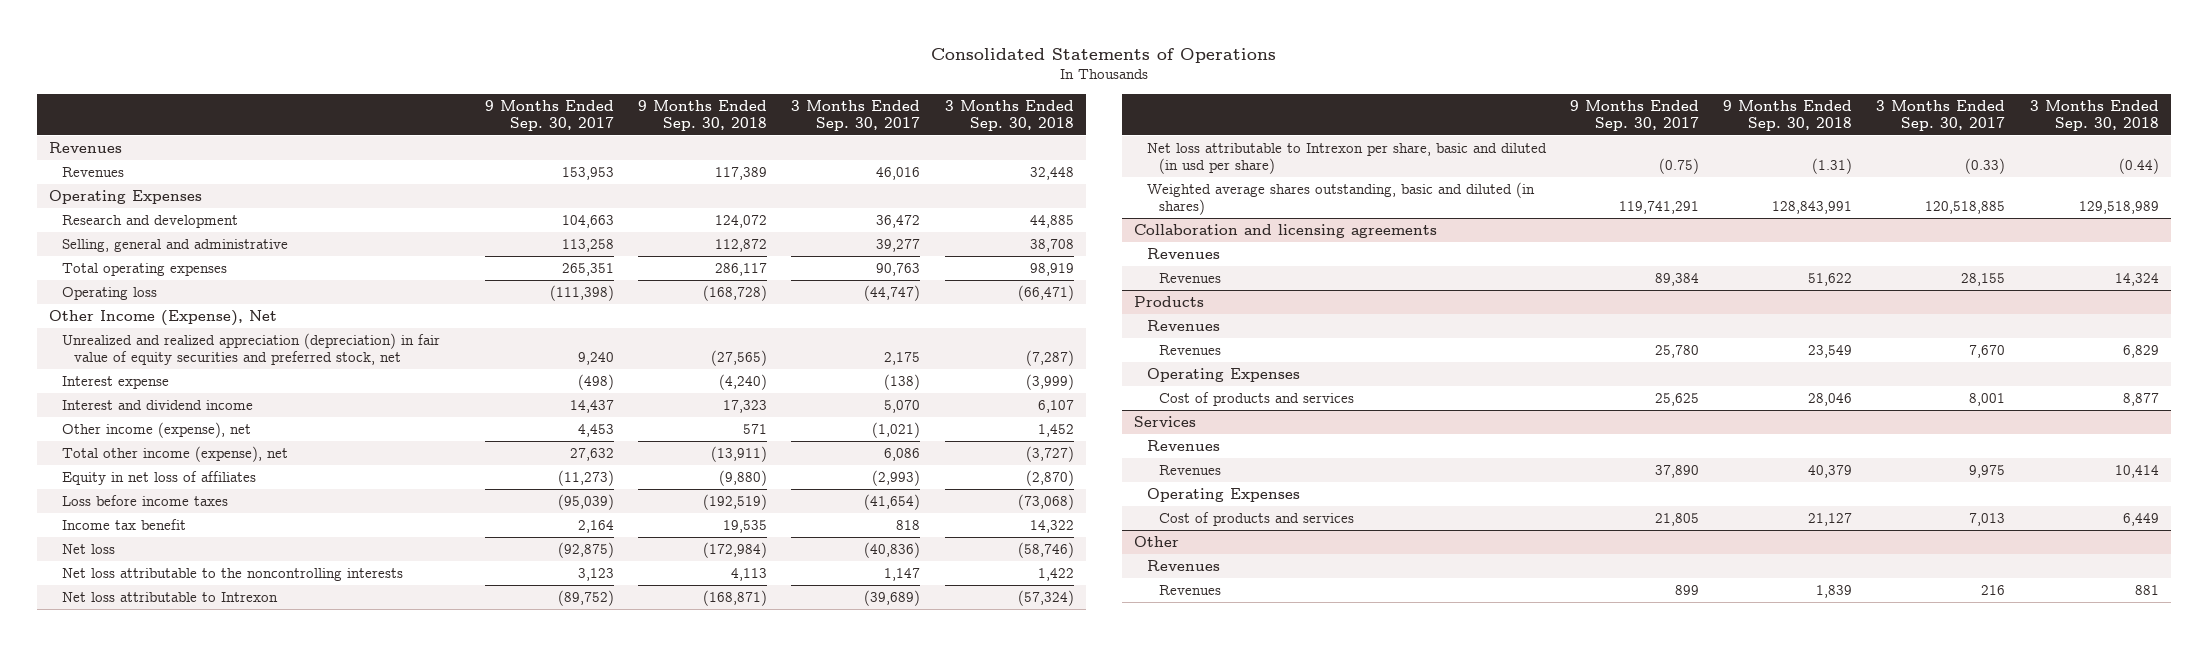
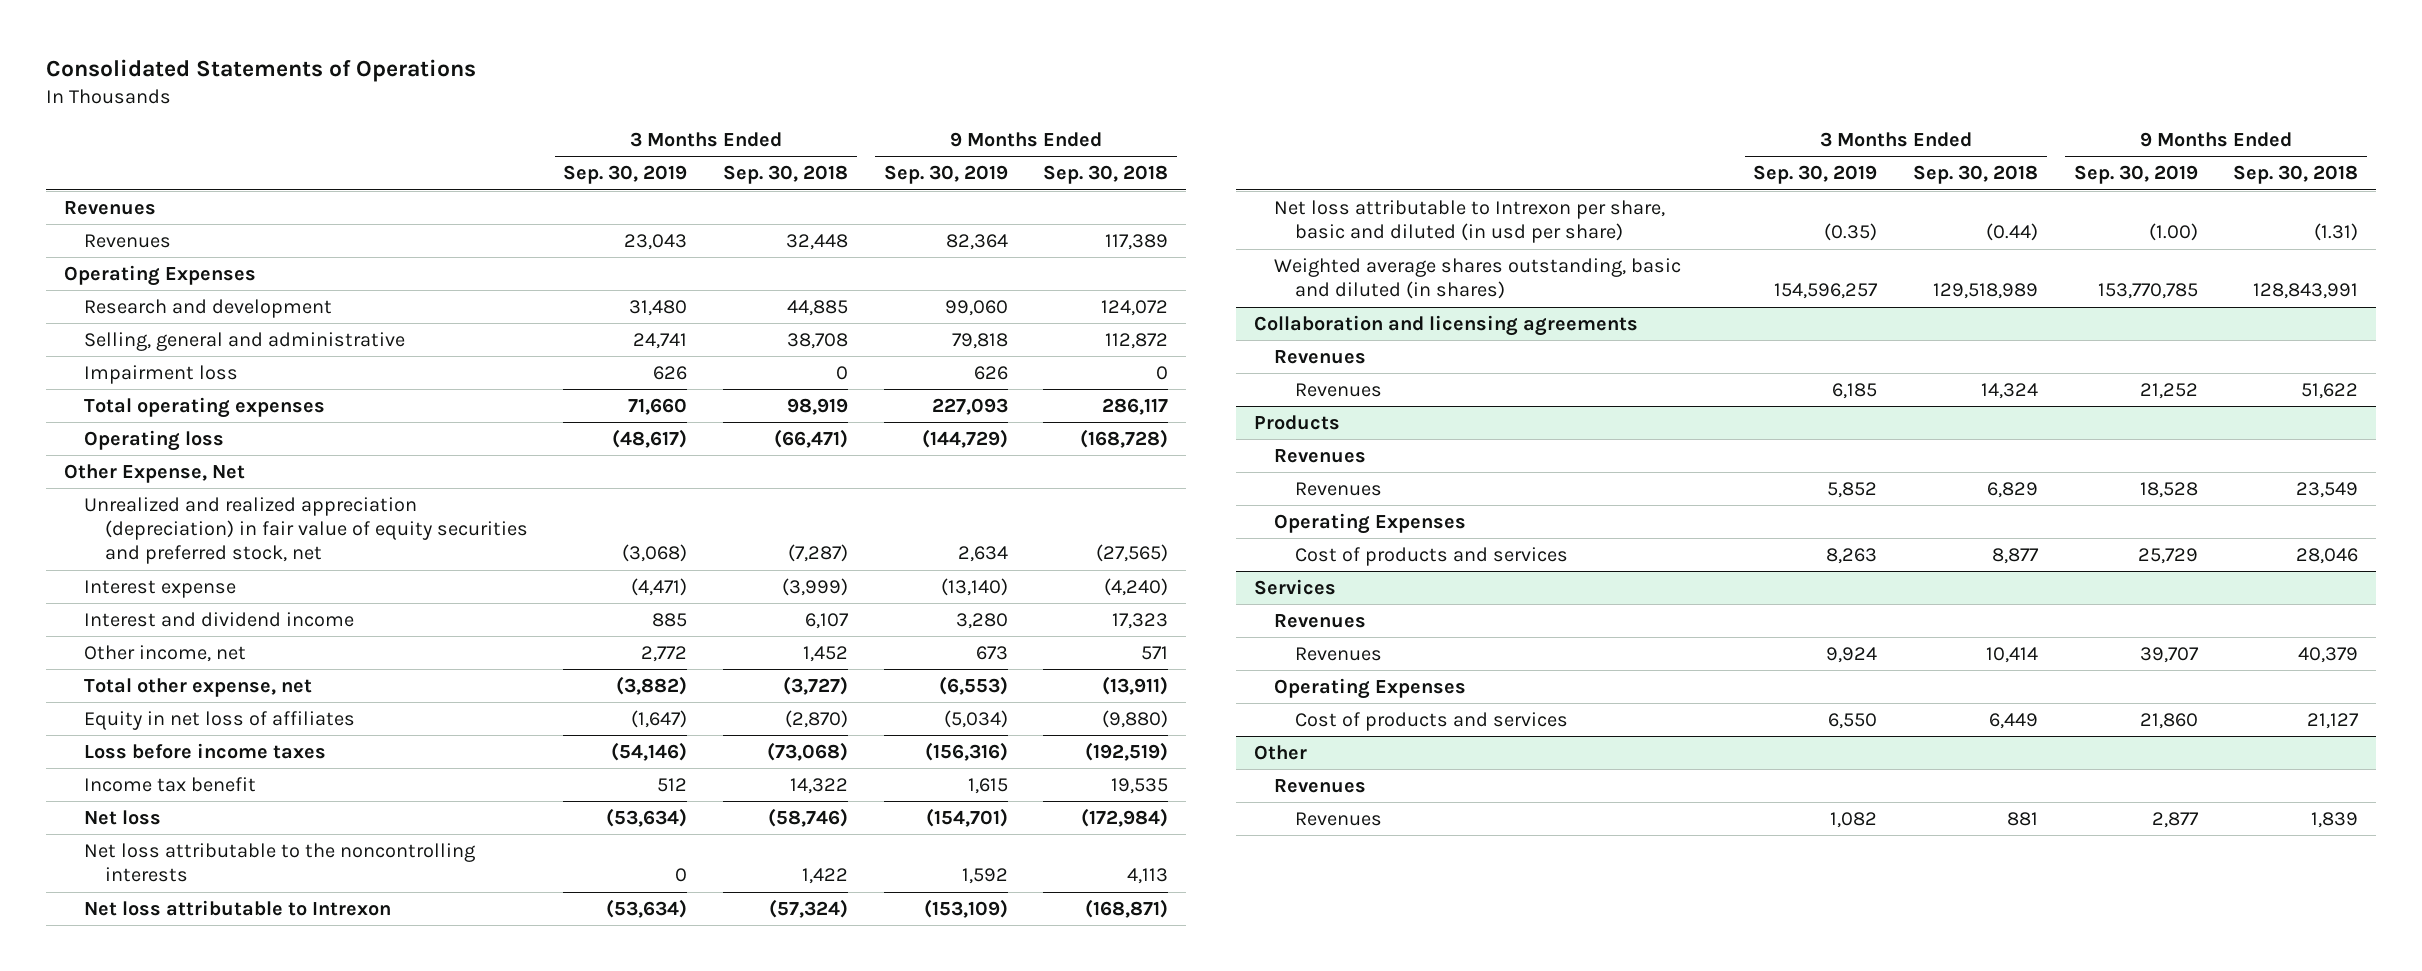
[484,99,614,131] 9 Months Ended Sep. 30, 2017 -> none
[791,99,921,131] 3 Months Ended Sep. 30, 2017 -> none
none -> [563,165,688,185] Sep. 30, 2019
none -> [883,165,1008,185] Sep. 30, 2019
none -> [84,364,239,384] Impairment loss
[49,309,278,326] Other Income (Expense), Net -> [63,463,245,483] Other Expense, Net
[61,421,251,438] Other income (expense), net -> [84,644,247,662] Other income, net
[61,445,288,462] Total other income (expense), net -> [84,677,313,697] Total other expense, net

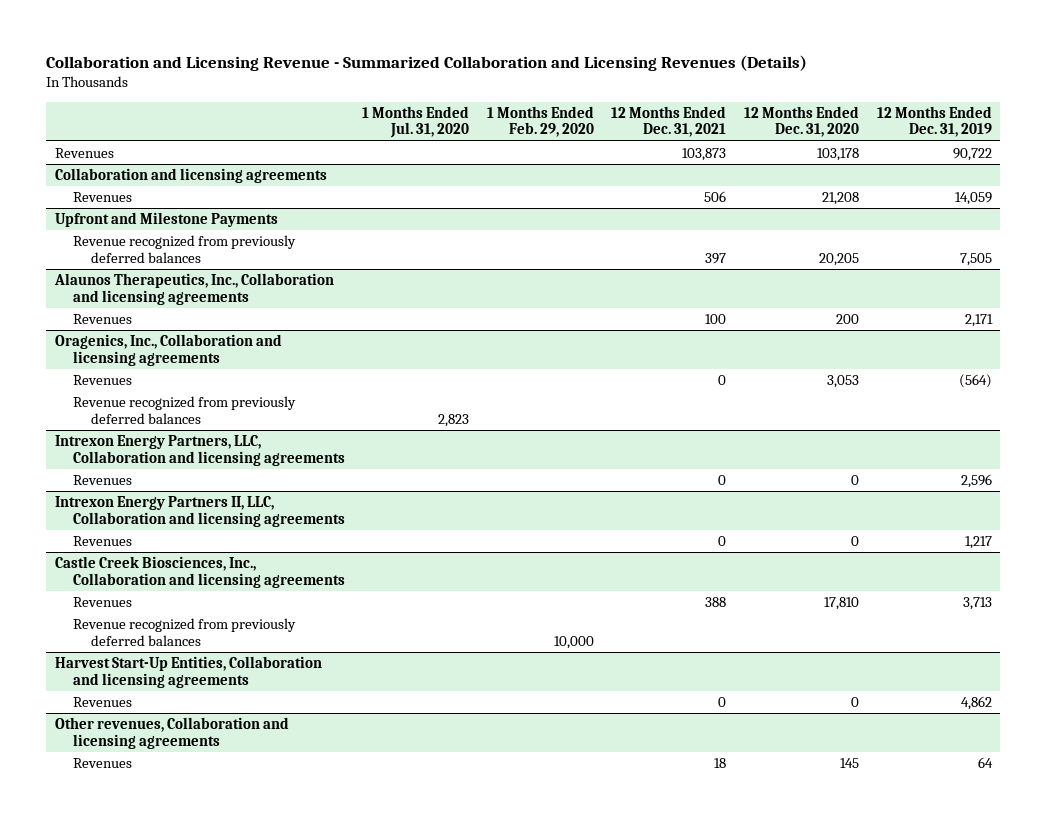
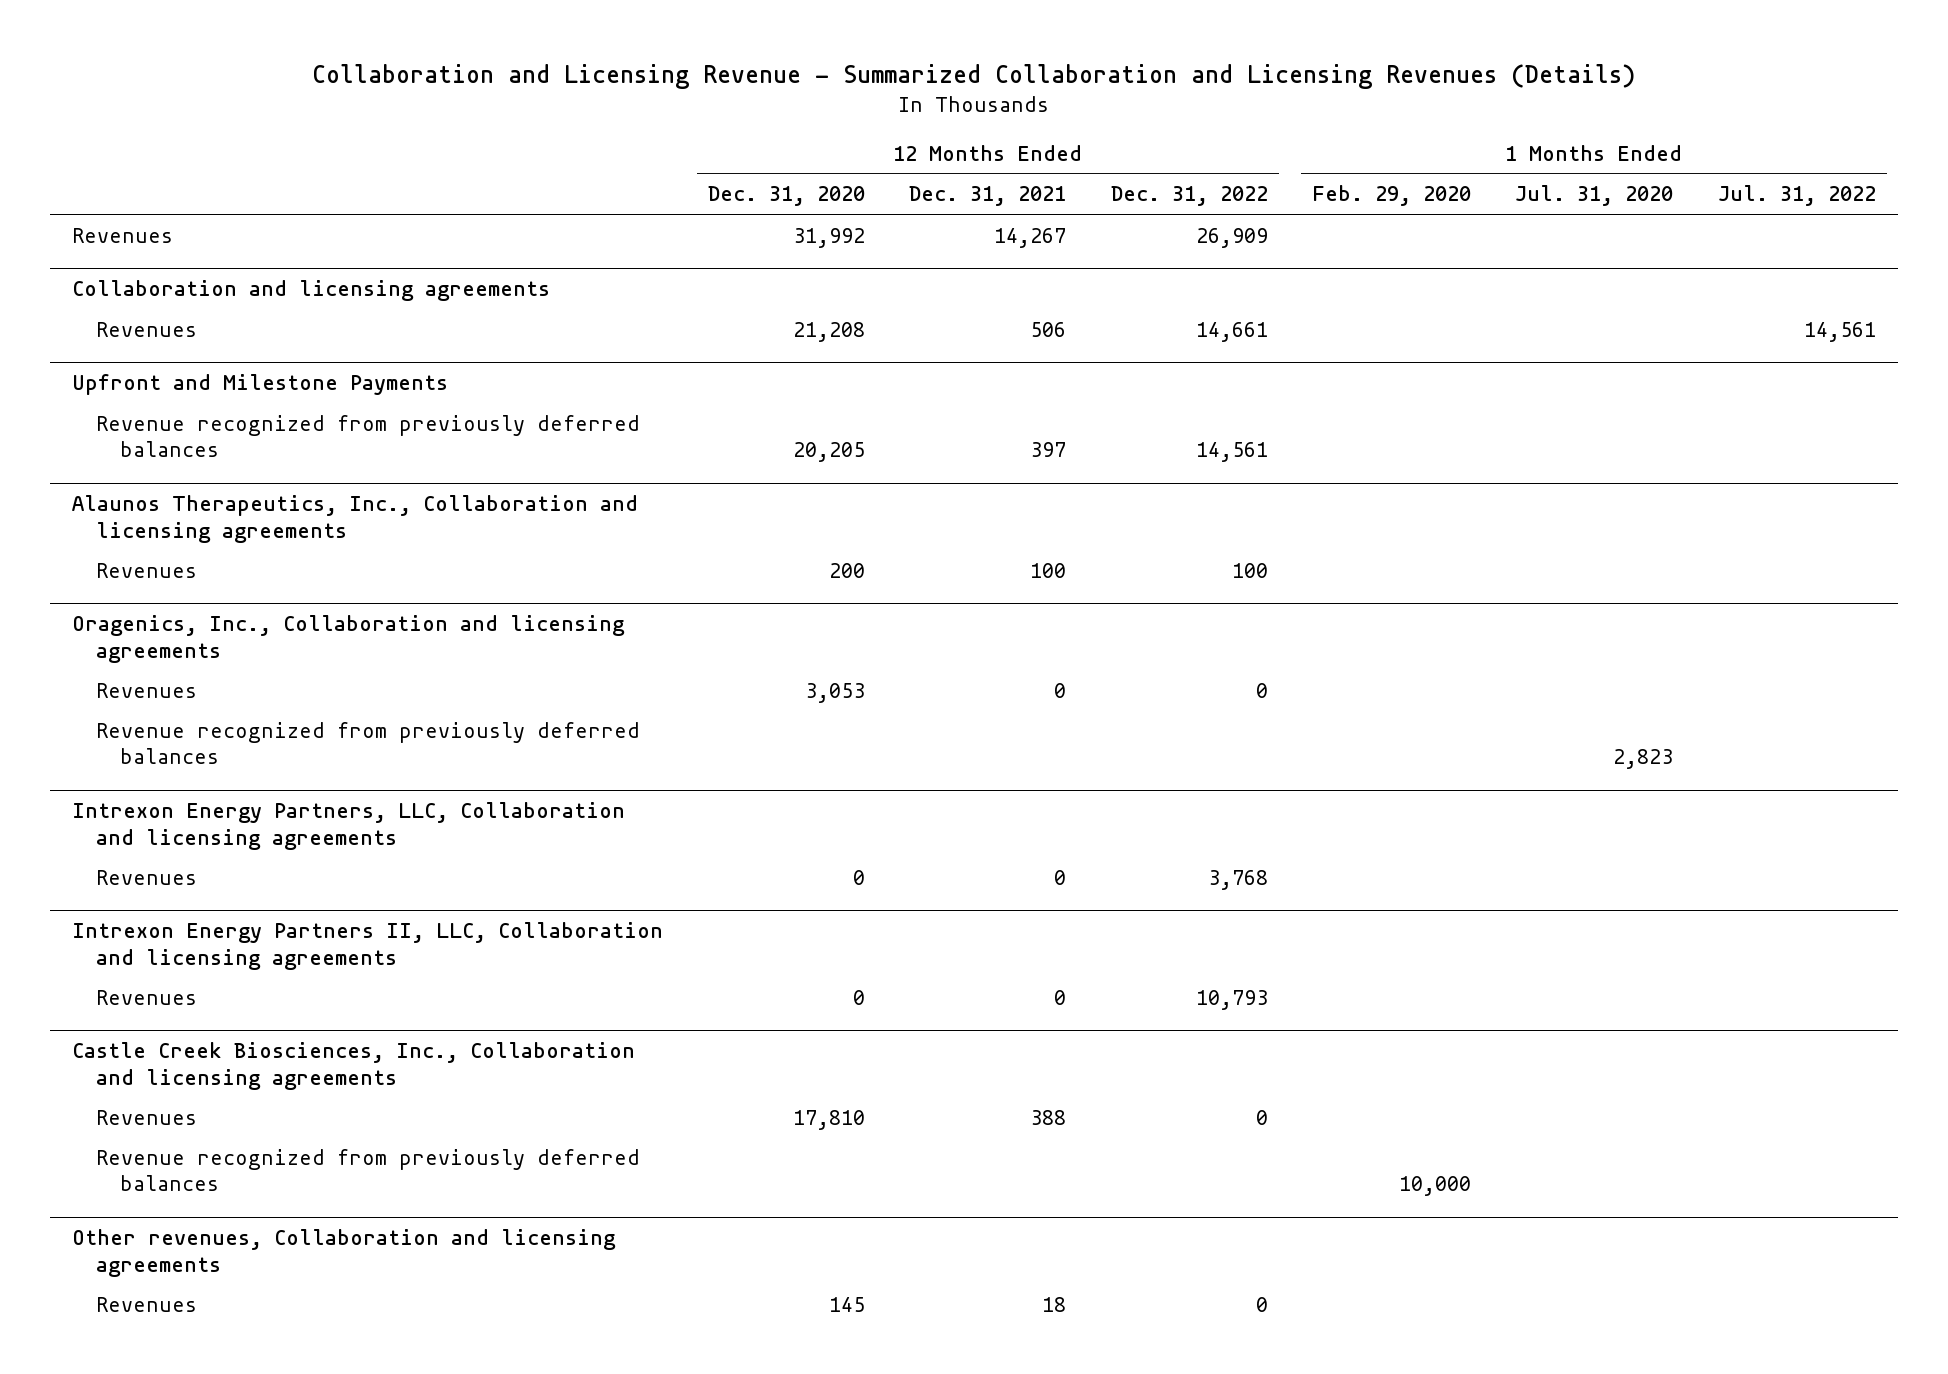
[876,105,992,138] 12 Months Ended Dec. 31, 2019 -> none
none -> [1110,186,1268,207] Dec. 31, 2022
none -> [1717,185,1876,207] Jul. 31, 2022
[682,148,727,162] 103,873 -> [994,227,1067,248] 14,267
[816,148,859,162] 103,178 -> [792,227,865,248] 31,992
[54,656,322,688] Harvest Start-Up Entities, Collaboration and licensing agreements -> none
[72,697,132,708] Revenues -> none

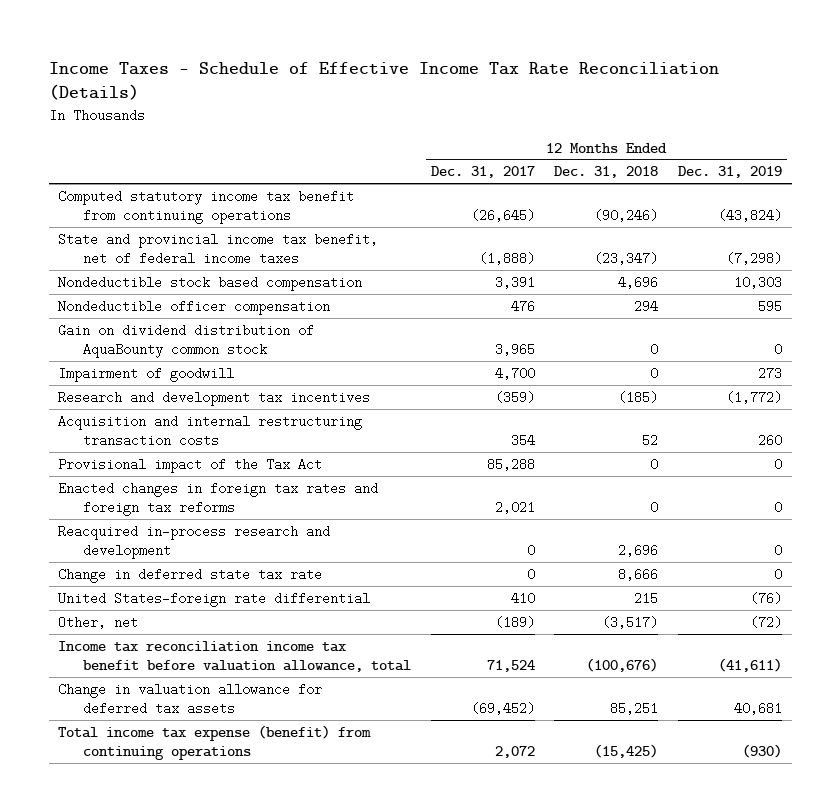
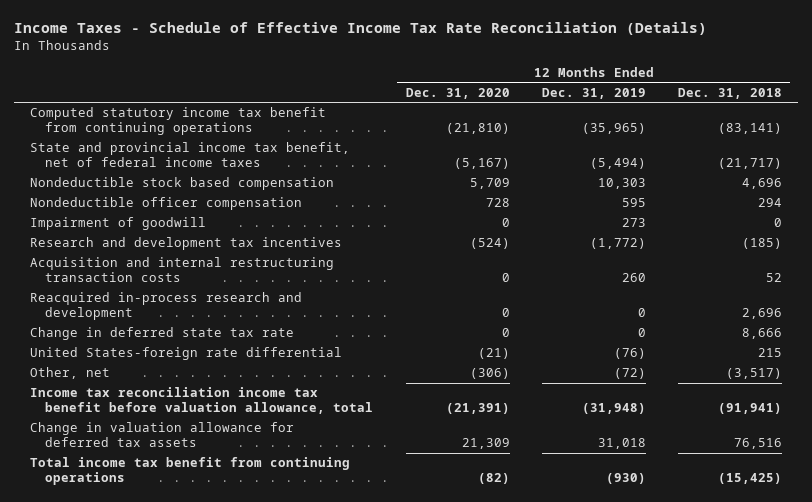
[430,166,535,179] Dec. 31, 2017 -> none
none -> [405,87,510,99] Dec. 31, 2020
[594,208,659,222] (90,246) -> [717,123,782,135] (83,141)
[717,208,782,222] (43,824) -> [581,123,646,135] (35,965)
[594,251,659,265] (23,347) -> [717,158,782,170] (21,717)
[725,251,782,265] (7,298) -> [589,158,646,170] (5,494)
[58,323,315,358] Gain on dividend distribution of AquaBounty common stock -> none
[58,457,323,473] Provisional impact of the Tax Act -> none
[58,481,379,516] Enacted changes in foreign tax rates and foreign tax reforms -> none
[586,657,659,672] (100,676) -> [717,403,782,415] (91,941)
[717,657,782,672] (41,611) -> [581,403,646,415] (31,948)
[610,701,659,715] 85,251 -> [733,438,782,450] 76,516
[733,701,782,715] 40,681 -> [597,438,646,450] 31,018
[58,724,372,760] Total income tax expense (benefit) from continuing operations -> [30,457,351,486] Total income tax benefit from continuing operations

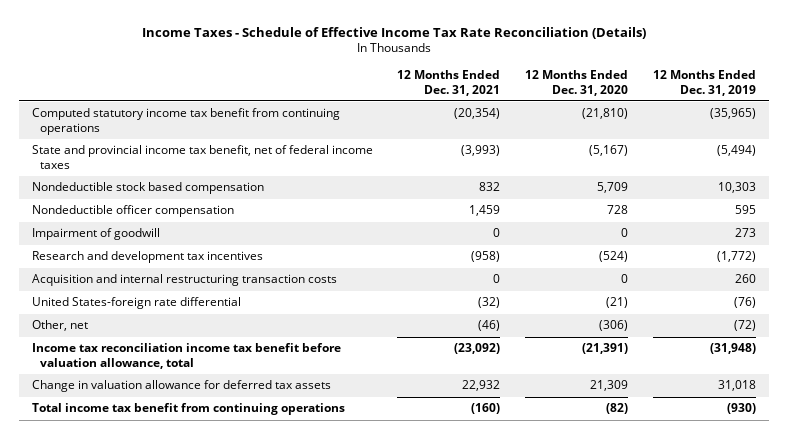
[677,87,782,99] Dec. 31, 2018 -> none
none -> [397,70,501,96] 12 Months Ended Dec. 31, 2021
[30,292,303,321] Reacquired in-process research and development -> none
[30,327,295,341] Change in deferred state tax rate -> none

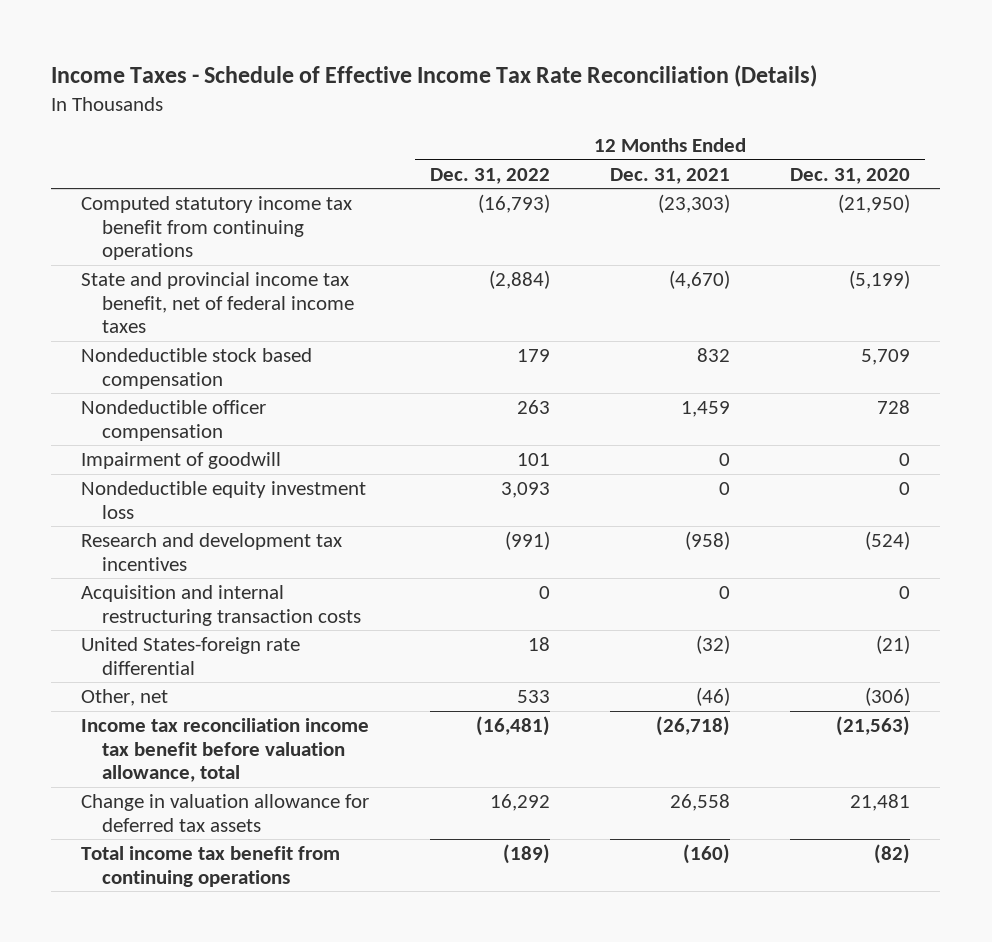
[653,70,757,96] 12 Months Ended Dec. 31, 2019 -> none
none -> [429,167,550,184] Dec. 31, 2022
[454,108,501,120] (20,354) -> [657,193,730,213] (23,303)
[582,108,629,120] (21,810) -> [838,193,911,213] (21,950)
[461,145,501,157] (3,993) -> [668,269,730,289] (4,670)
[589,145,629,157] (5,167) -> [849,269,911,289] (5,199)
none -> [81,480,367,519] Nondeductible equity investment loss
[454,343,501,355] (23,092) -> [655,715,730,736] (26,718)
[582,343,629,355] (21,391) -> [836,715,911,736] (21,563)
[462,380,501,392] 22,932 -> [669,793,730,811] 26,558
[590,380,629,392] 21,309 -> [850,793,911,811] 21,481

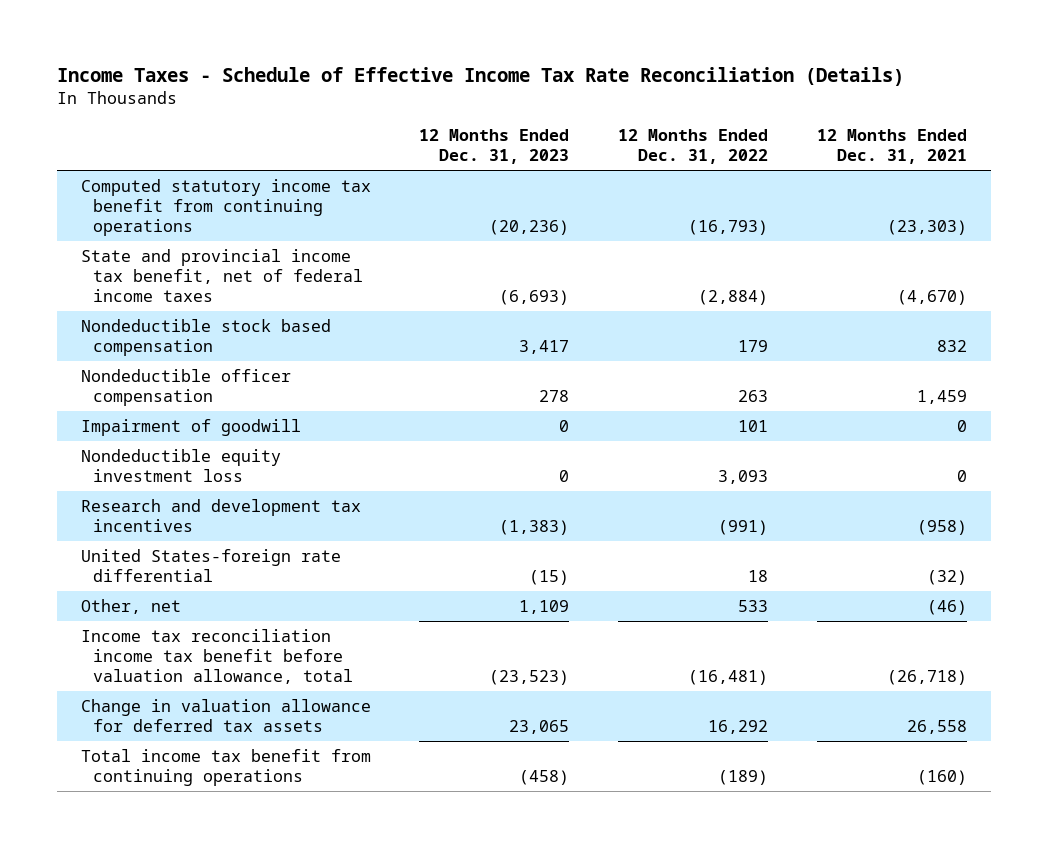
[790,167,911,184] Dec. 31, 2020 -> none
none -> [419,129,570,165] 12 Months Ended Dec. 31, 2023
[81,584,361,626] Acquisition and internal restructuring transaction costs -> none

